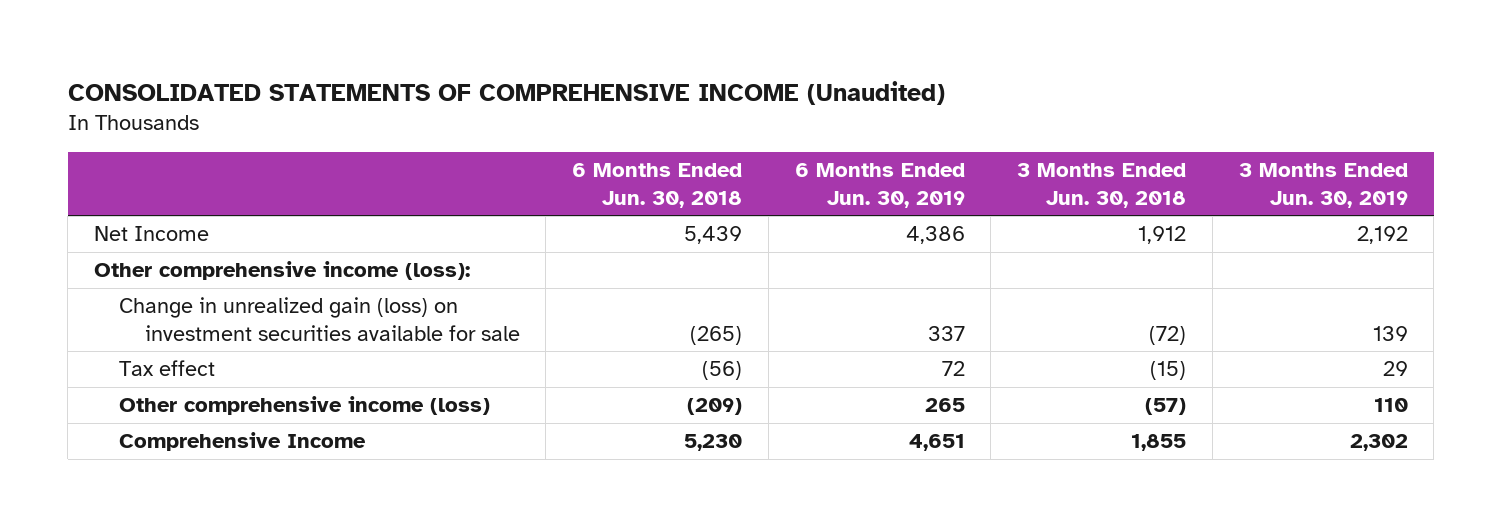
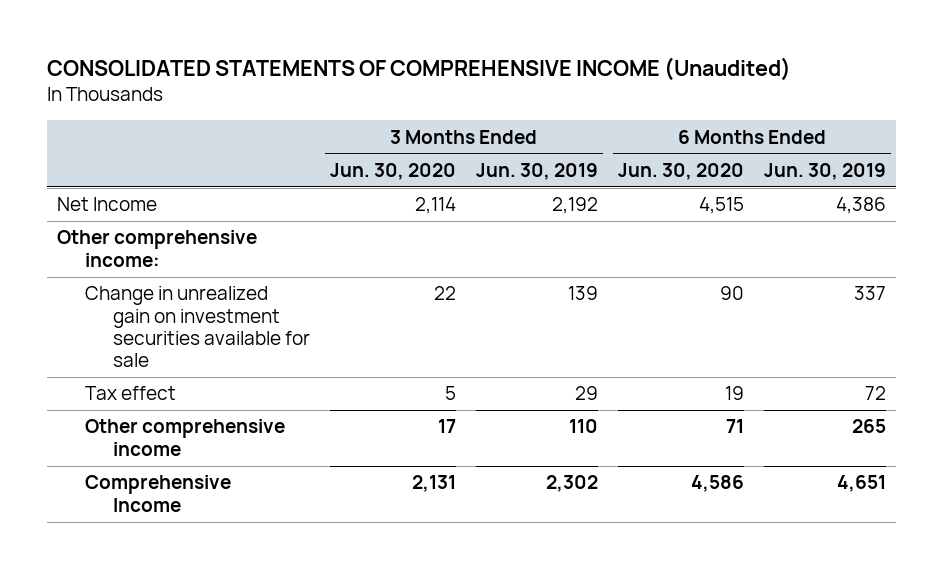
[572,163,743,208] 6 Months Ended Jun. 30, 2018 -> none
[1017,163,1187,208] 3 Months Ended Jun. 30, 2018 -> none
none -> [330,162,457,180] Jun. 30, 2020
none -> [618,162,745,180] Jun. 30, 2020
[93,261,470,281] Other comprehensive income (loss): -> [56,230,257,267] Other comprehensive income:
[119,297,520,341] Change in unrealized gain (loss) on investment securities available for sale -> [84,286,310,368] Change in unrealized gain on investment securities available for sale
[119,396,491,416] Other comprehensive income (loss) -> [84,419,285,456] Other comprehensive income

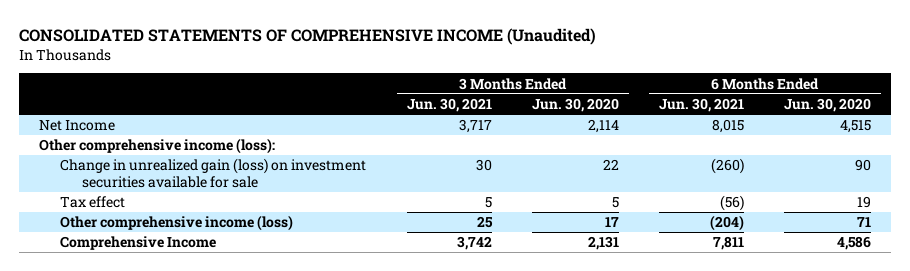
[476,162,599,180] Jun. 30, 2019 -> none
[764,162,887,180] Jun. 30, 2019 -> none
none -> [406,98,492,113] Jun. 30, 2021
none -> [658,98,744,113] Jun. 30, 2021
[56,230,257,267] Other comprehensive income: -> [39,138,276,155] Other comprehensive income (loss):
[84,286,310,368] Change in unrealized gain on investment securities available for sale -> [60,158,367,189] Change in unrealized gain (loss) on investment securities available for sale
[84,419,285,456] Other comprehensive income -> [60,215,294,232] Other comprehensive income (loss)

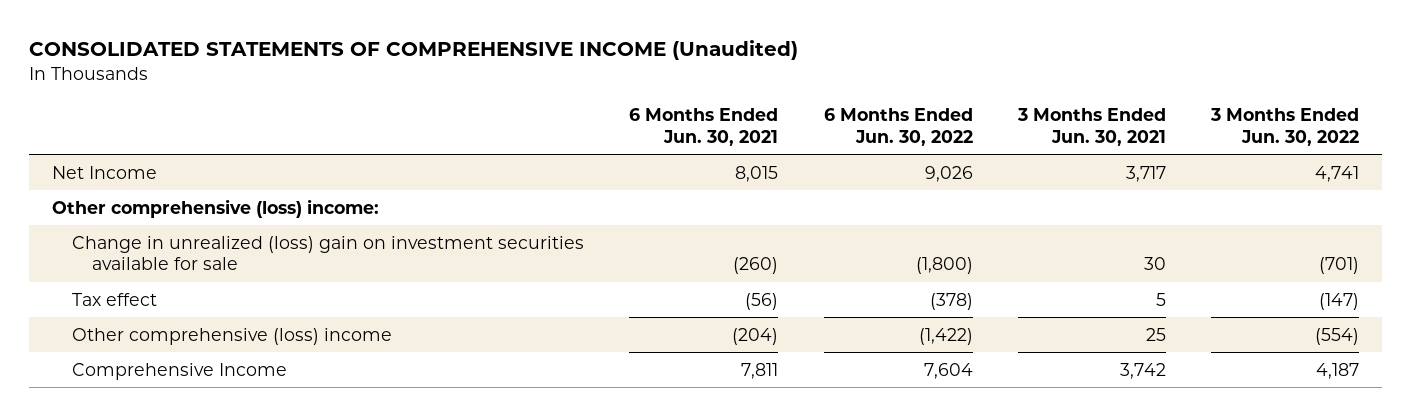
[531,98,619,113] Jun. 30, 2020 -> none
[783,98,871,113] Jun. 30, 2020 -> none
none -> [823,107,973,146] 6 Months Ended Jun. 30, 2022
none -> [1210,107,1360,146] 3 Months Ended Jun. 30, 2022
[39,138,276,155] Other comprehensive income (loss): -> [51,198,379,218] Other comprehensive (loss) income:
[60,158,367,189] Change in unrealized gain (loss) on investment securities available for sale -> [72,235,585,271] Change in unrealized (loss) gain on investment securities available for sale
[60,215,294,232] Other comprehensive income (loss) -> [72,327,393,345] Other comprehensive (loss) income

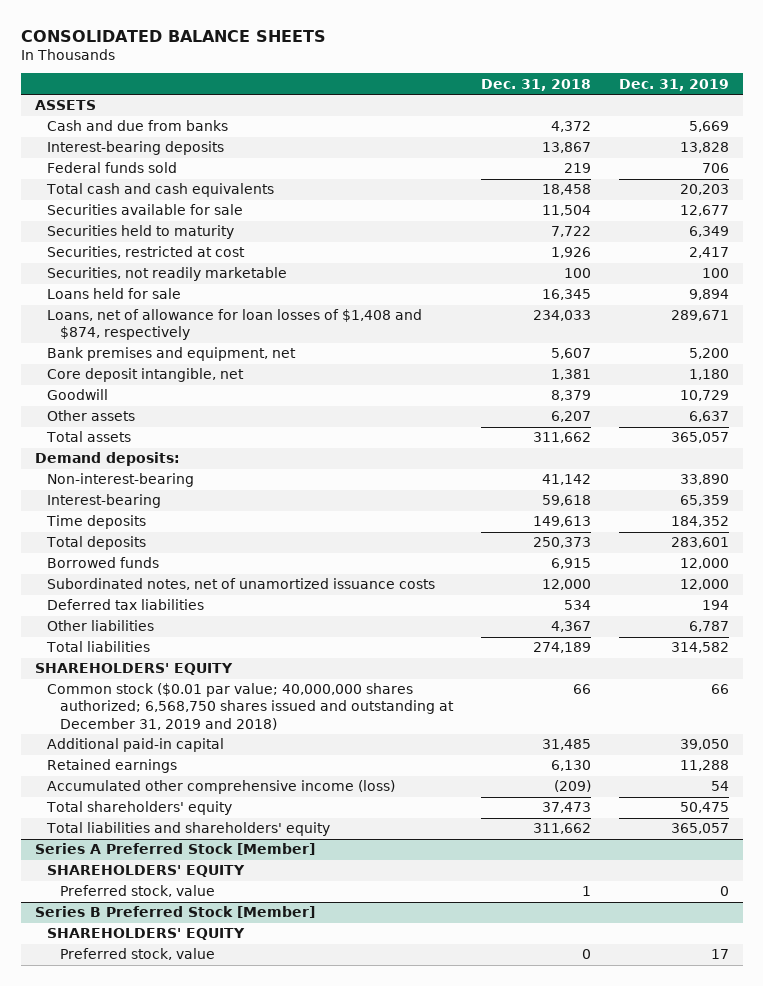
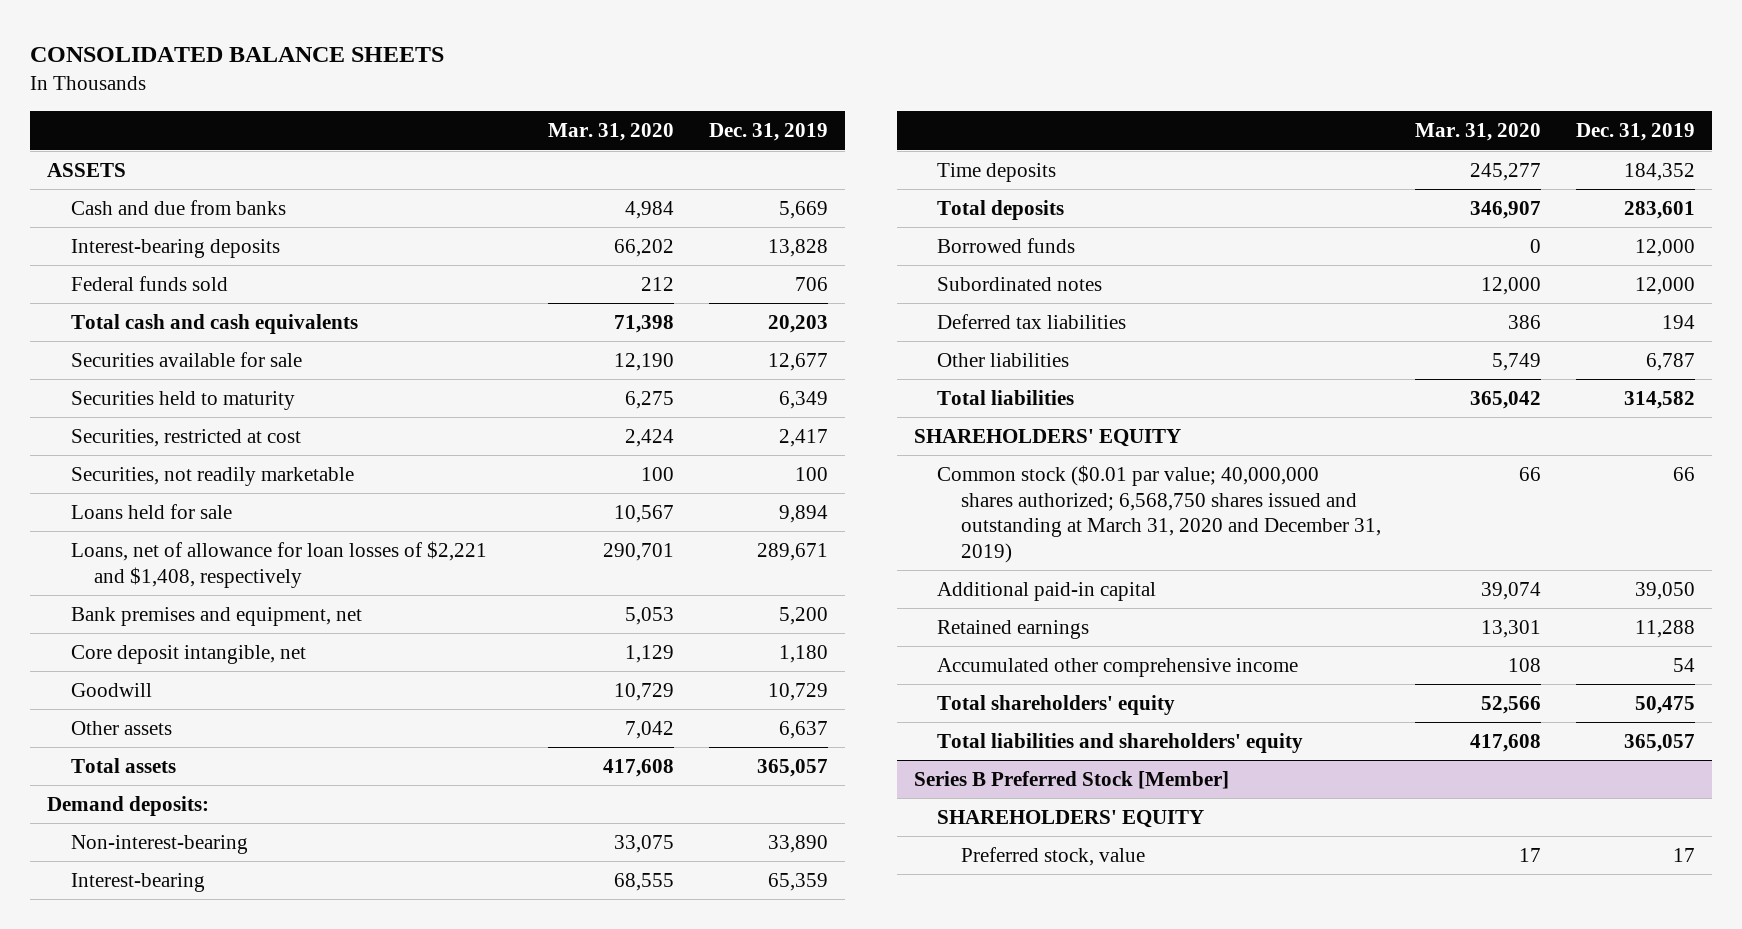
[480,78,591,91] Dec. 31, 2018 -> none
none -> [548,123,675,142] Mar. 31, 2020
[47,309,423,341] Loans, net of allowance for loan losses of $1,408 and $874, respectively -> [70,540,487,588] Loans, net of allowance for loan losses of $2,221 and $1,408, respectively
[47,578,436,591] Subordinated notes, net of unamortized issuance costs -> [937,276,1103,291] Subordinated notes
[47,683,454,730] Common stock ($0.01 par value; 40,000,000 shares authorized; 6,568,750 shares issued and outstanding at December 31, 2019 and 2018) -> [937,464,1381,563] Common stock ($0.01 par value; 40,000,000 shares authorized; 6,568,750 shares issued and outstanding at March 31, 2020 and December 31, 2019)
[47,780,396,795] Accumulated other comprehensive income (loss) -> [937,657,1299,677] Accumulated other comprehensive income
[34,843,315,856] Series A Preferred Stock [Member] -> none
[47,865,246,878] SHAREHOLDERS' EQUITY -> none
[59,885,215,898] Preferred stock, value -> none

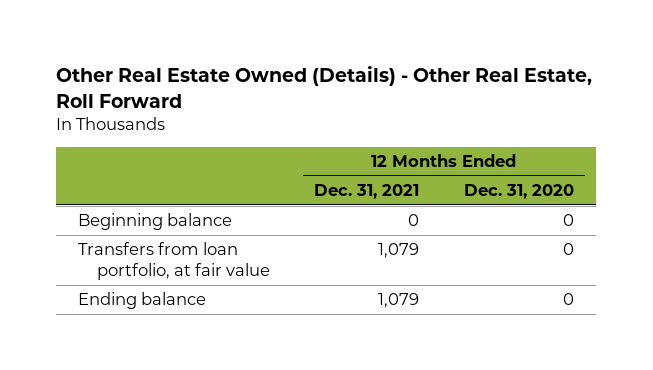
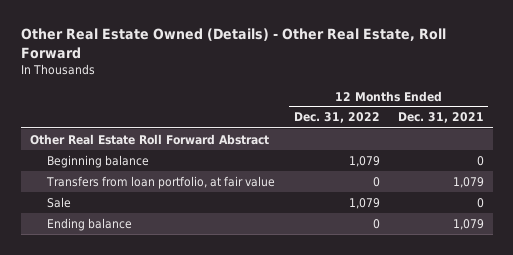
[464,184,575,200] Dec. 31, 2020 -> none
none -> [293,112,380,124] Dec. 31, 2022
none -> [29,133,269,145] Other Real Estate Roll Forward Abstract
none -> [47,196,72,208] Sale

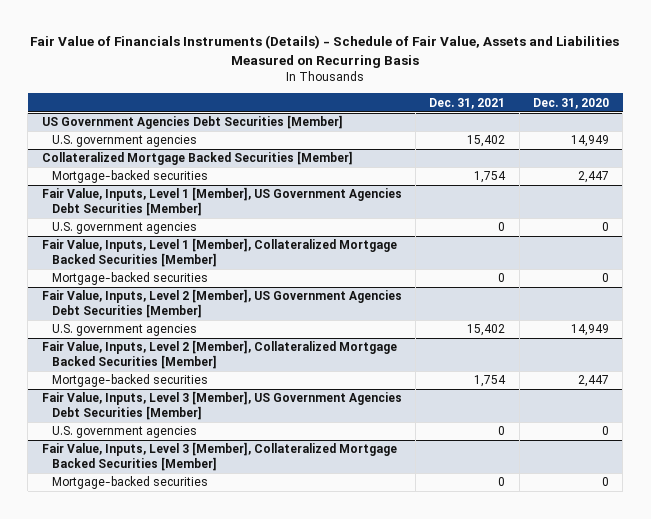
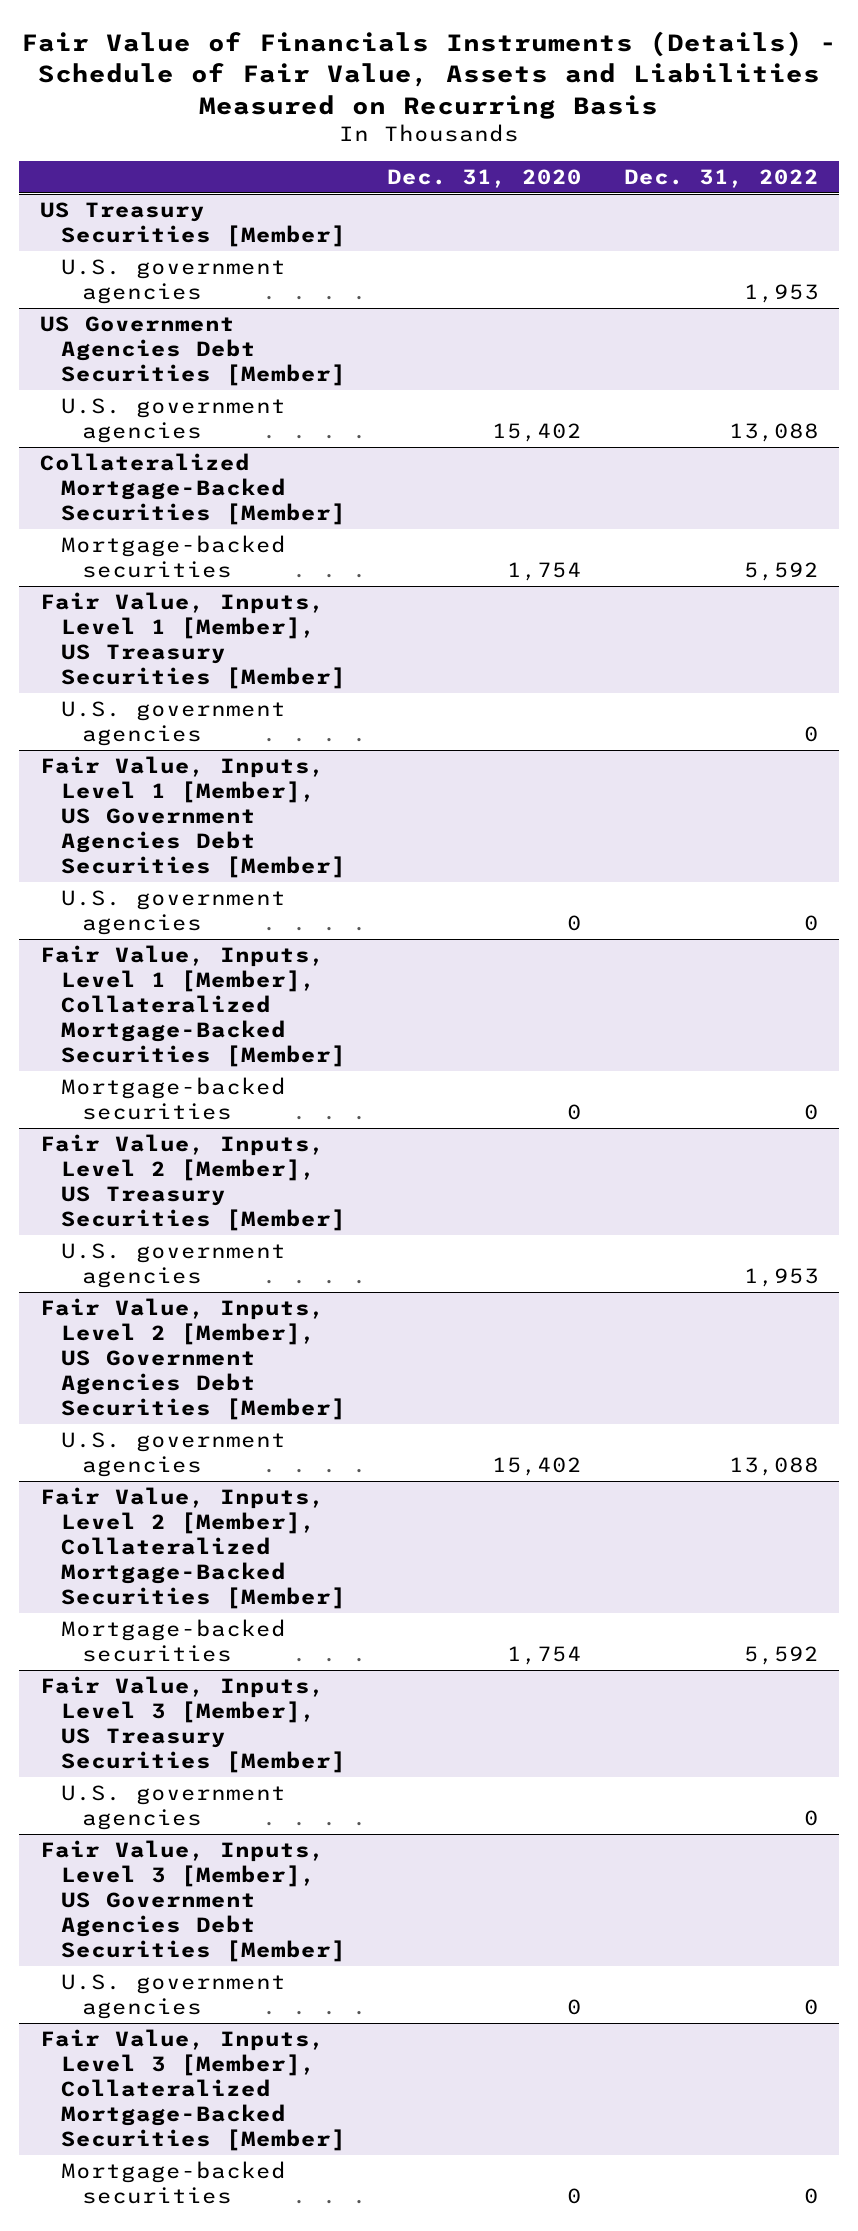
[429,97,506,109] Dec. 31, 2021 -> none
none -> [623,169,819,189] Dec. 31, 2022
none -> [39,201,346,247] US Treasury Securities [Member]
none -> [60,258,286,304] U.S. government agencies
[570,135,609,148] 14,949 -> [492,422,583,442] 15,402
[41,151,353,166] Collateralized Mortgage Backed Securities [Member] -> [39,452,346,526] Collateralized Mortgage-Backed Securities [Member]
[577,171,609,184] 2,447 -> [507,561,583,581] 1,754
none -> [39,591,346,690] Fair Value, Inputs, Level 1 [Member], US Treasury Securities [Member]
none -> [60,700,286,746] U.S. government agencies
[41,238,397,267] Fair Value, Inputs, Level 1 [Member], Collateralized Mortgage Backed Securities [Member] -> [39,944,346,1068] Fair Value, Inputs, Level 1 [Member], Collateralized Mortgage-Backed Securities [Member]
none -> [39,1133,346,1232] Fair Value, Inputs, Level 2 [Member], US Treasury Securities [Member]
none -> [60,1242,286,1288] U.S. government agencies
[570,324,609,337] 14,949 -> [492,1456,583,1476] 15,402
[41,340,397,369] Fair Value, Inputs, Level 2 [Member], Collateralized Mortgage Backed Securities [Member] -> [39,1486,346,1610] Fair Value, Inputs, Level 2 [Member], Collateralized Mortgage-Backed Securities [Member]
[577,375,609,388] 2,447 -> [507,1645,583,1665] 1,754
none -> [39,1675,346,1774] Fair Value, Inputs, Level 3 [Member], US Treasury Securities [Member]
none -> [60,1784,286,1830] U.S. government agencies
[41,442,397,471] Fair Value, Inputs, Level 3 [Member], Collateralized Mortgage Backed Securities [Member] -> [39,2028,346,2152] Fair Value, Inputs, Level 3 [Member], Collateralized Mortgage-Backed Securities [Member]

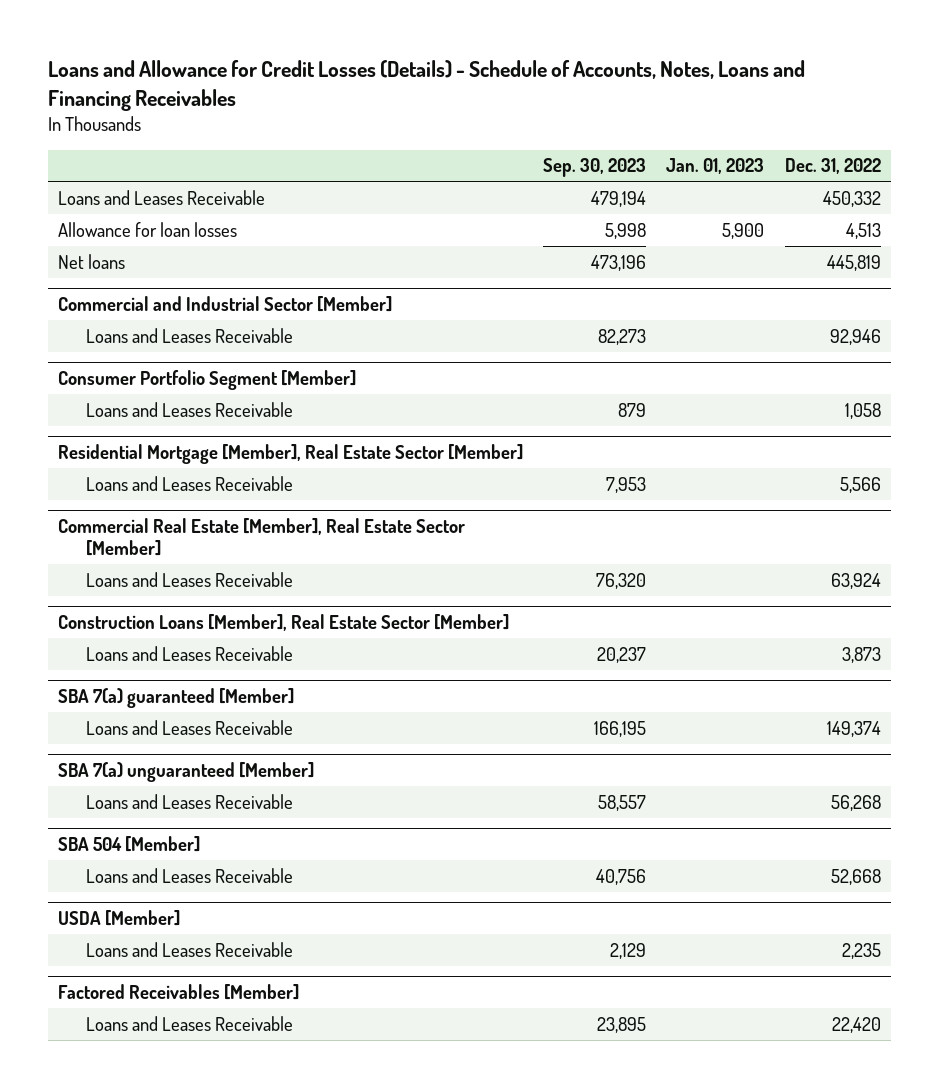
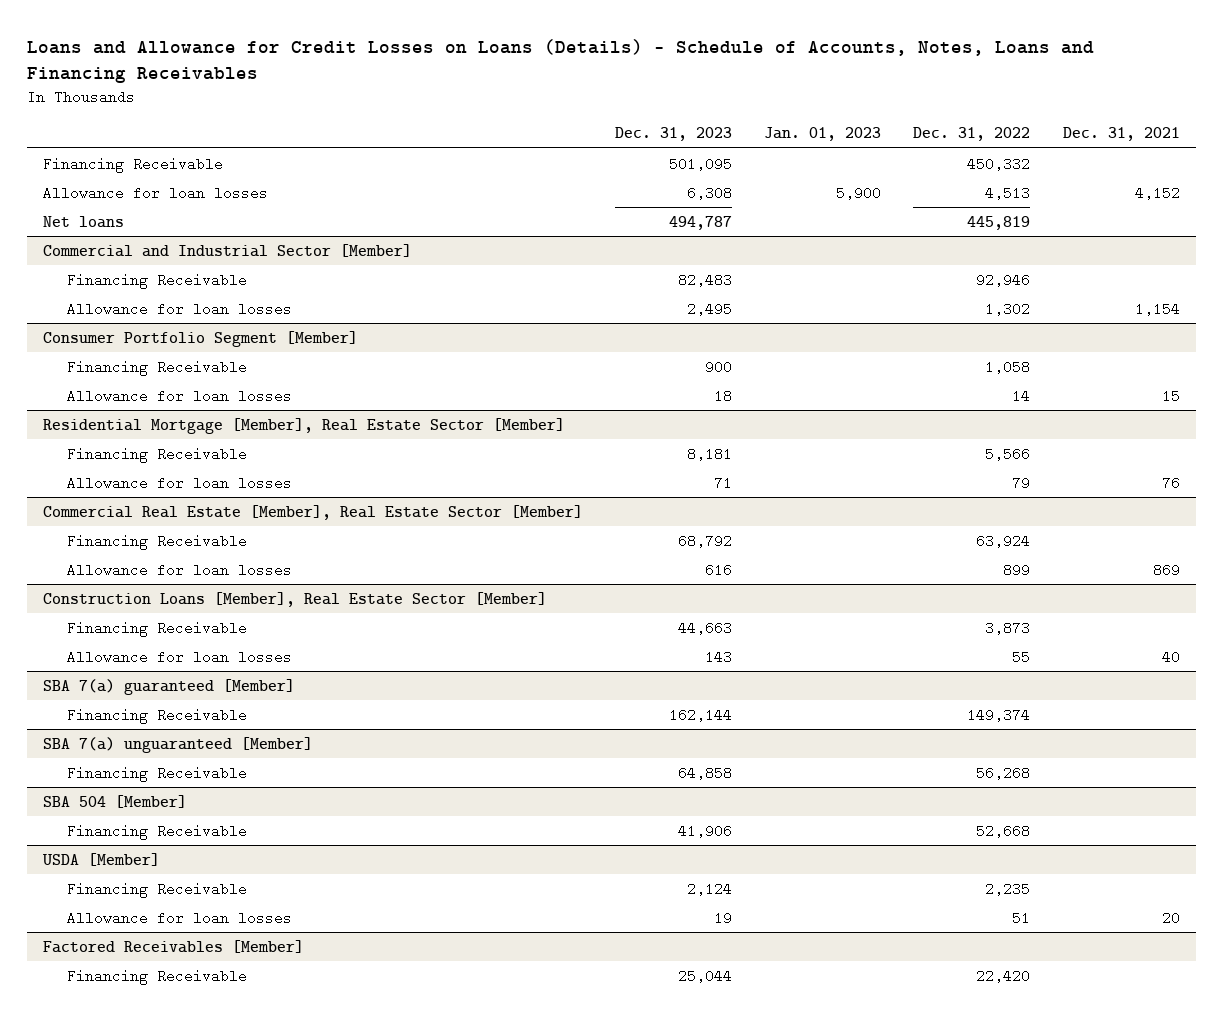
[47,59,805,111] Loans and Allowance for Credit Losses (Details) - Schedule of Accounts, Notes, Loans and Financing Receivables -> [27,39,1095,84] Loans and Allowance for Credit Losses on Loans (Details) - Schedule of Accounts, Notes, Loans and Financing Receivables
[543,158,647,178] Sep. 30, 2023 -> none
none -> [615,127,733,142] Dec. 31, 2023
none -> [1062,127,1180,142] Dec. 31, 2021
[57,189,265,205] Loans and Leases Receivable -> [43,156,224,173] Financing Receivable
[85,327,293,343] Loans and Leases Receivable -> [66,272,247,289] Financing Receivable
none -> [66,301,292,316] Allowance for loan losses
[85,401,293,417] Loans and Leases Receivable -> [66,359,247,376] Financing Receivable
none -> [66,388,292,403] Allowance for loan losses
[85,475,293,491] Loans and Leases Receivable -> [66,446,247,463] Financing Receivable
none -> [66,475,292,490] Allowance for loan losses
[85,571,293,587] Loans and Leases Receivable -> [66,533,247,550] Financing Receivable
none -> [66,562,292,577] Allowance for loan losses
[85,645,293,661] Loans and Leases Receivable -> [66,620,247,637] Financing Receivable
none -> [66,649,292,664] Allowance for loan losses
[85,719,293,735] Loans and Leases Receivable -> [66,707,247,724] Financing Receivable
[85,793,293,809] Loans and Leases Receivable -> [66,765,247,782] Financing Receivable
[85,867,293,883] Loans and Leases Receivable -> [66,823,247,840] Financing Receivable
[85,941,293,957] Loans and Leases Receivable -> [66,881,247,898] Financing Receivable
none -> [66,910,292,925] Allowance for loan losses
[85,1015,293,1031] Loans and Leases Receivable -> [66,968,247,985] Financing Receivable

